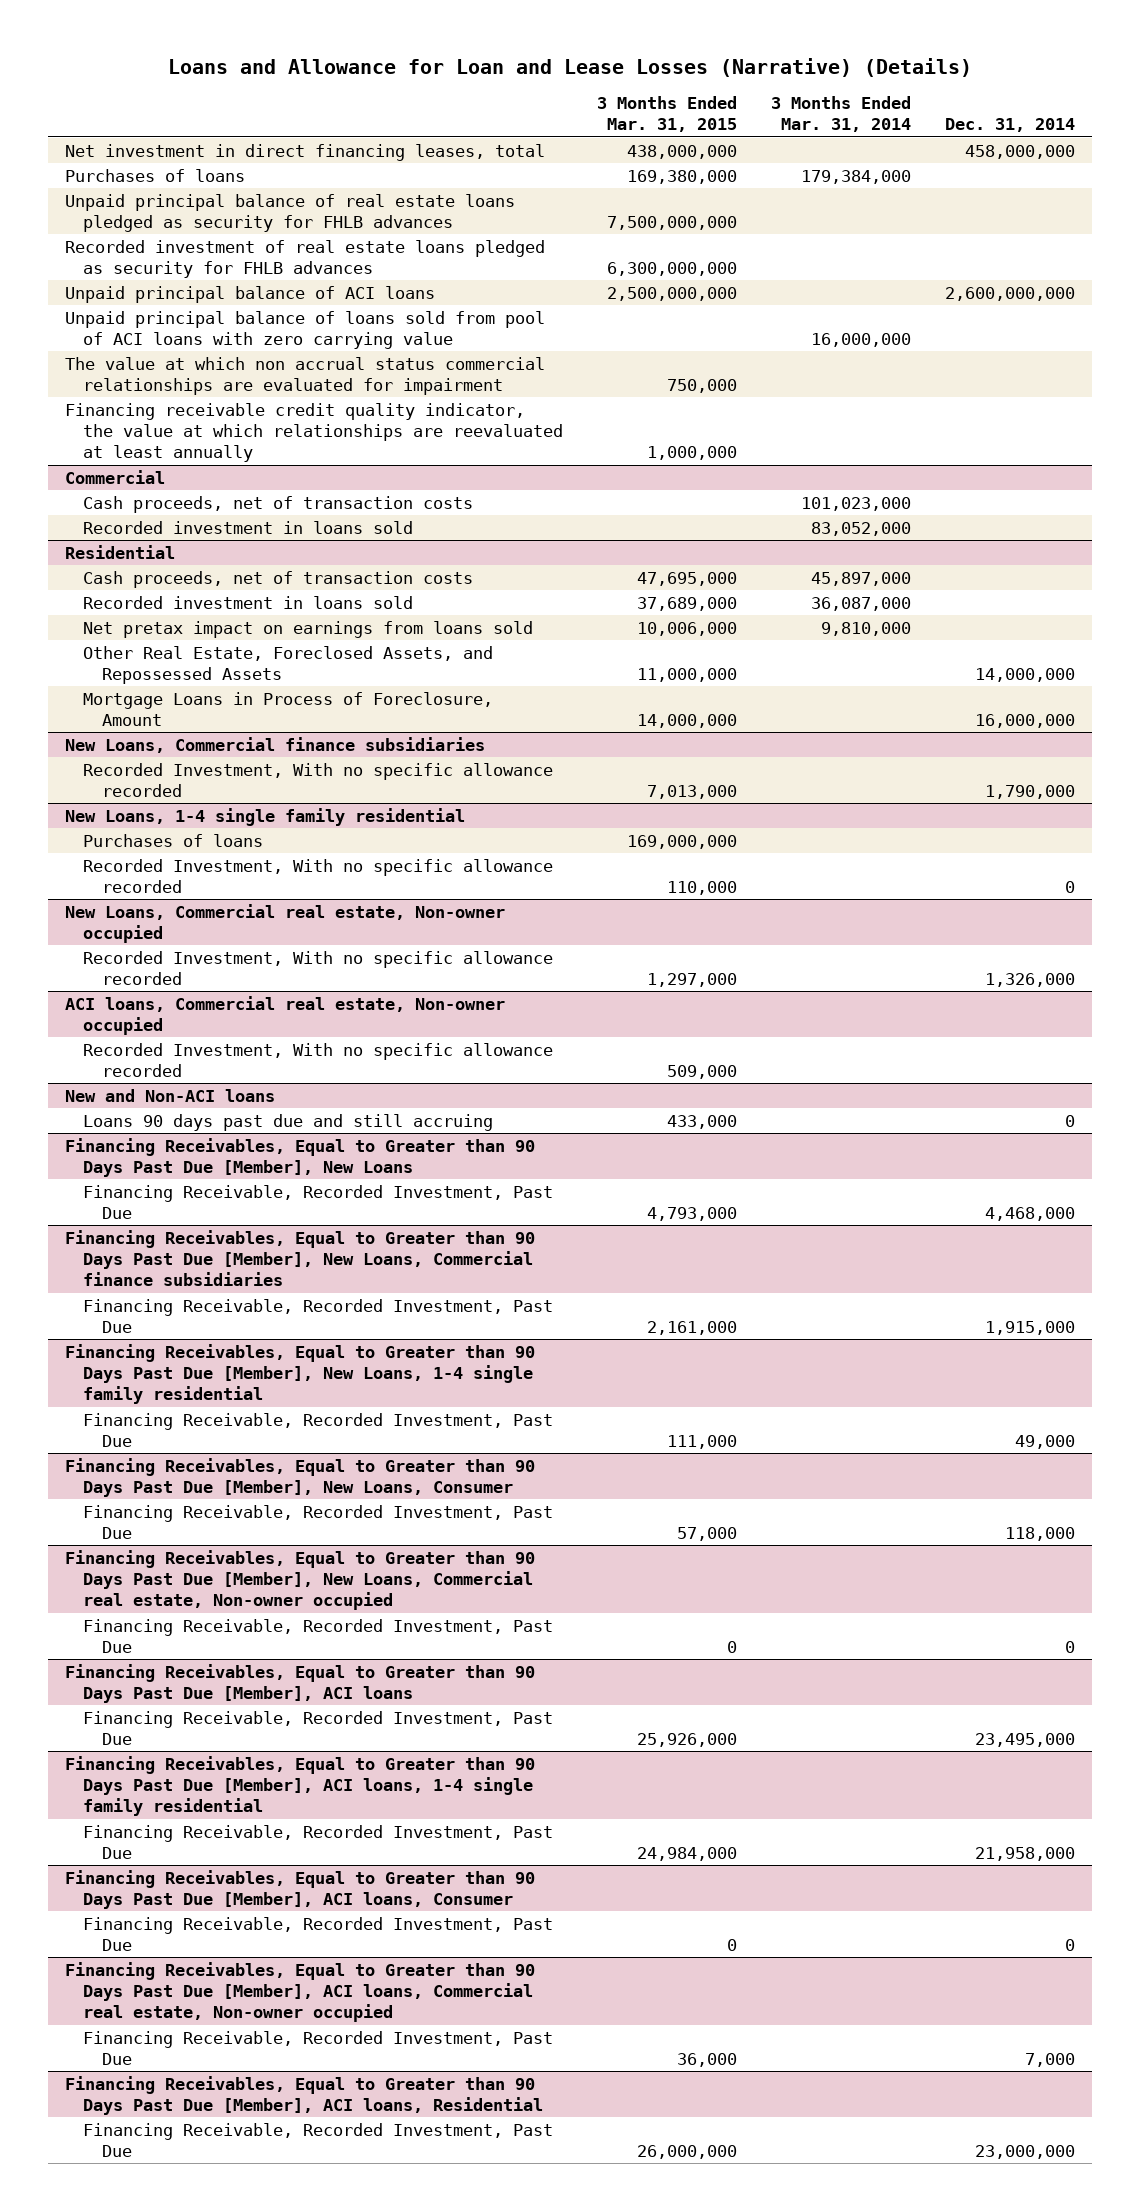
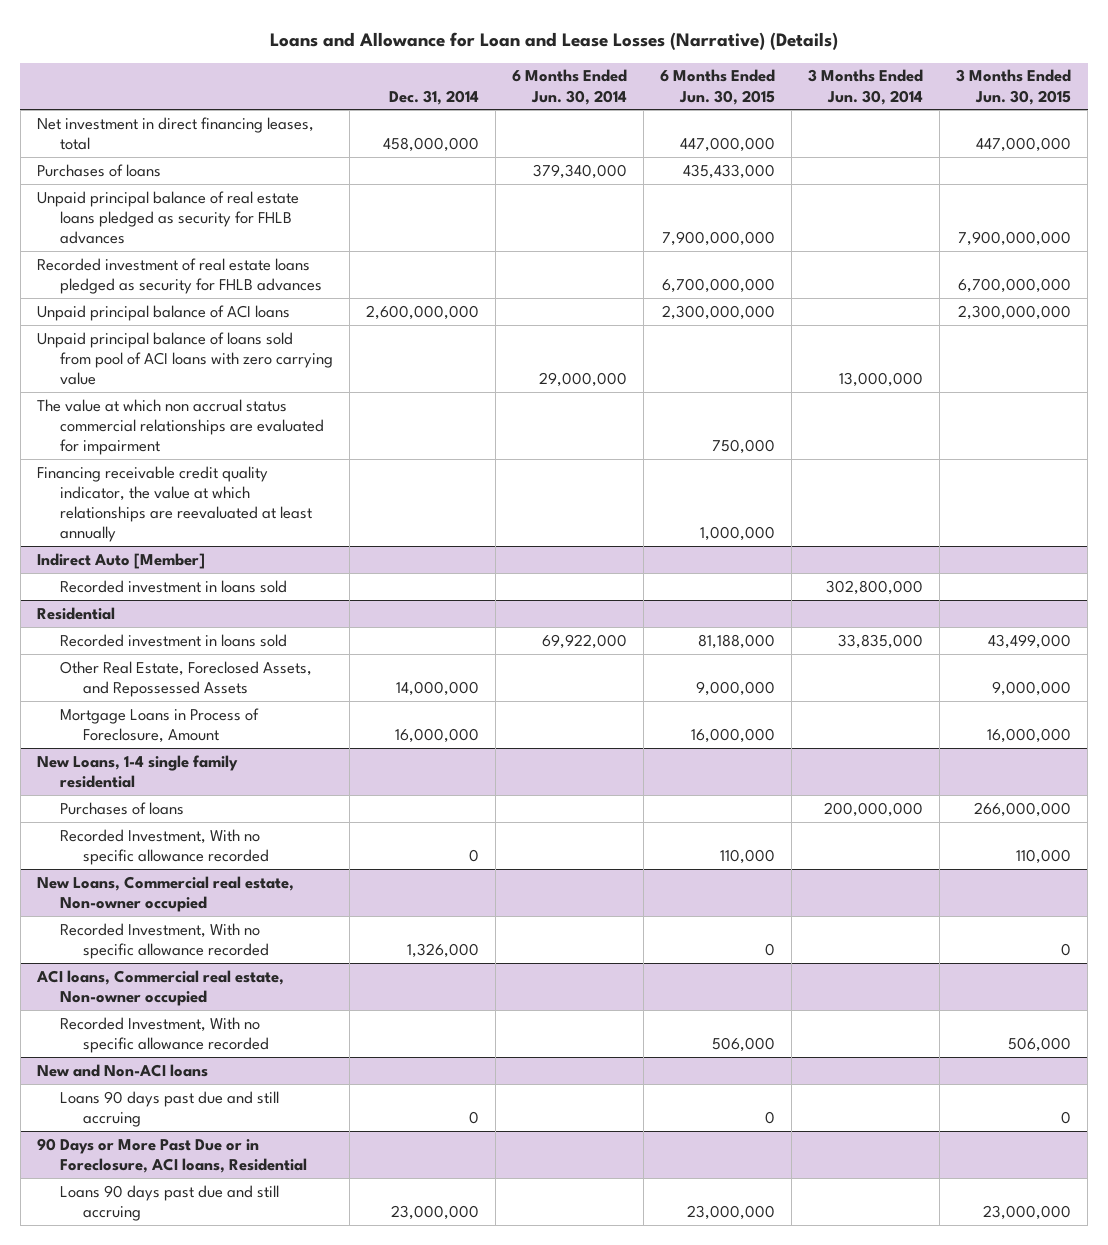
[597,96,738,133] 3 Months Ended Mar. 31, 2015 -> none
[771,96,912,133] 3 Months Ended Mar. 31, 2014 -> none
none -> [512,69,628,105] 6 Months Ended Jun. 30, 2014
none -> [660,69,776,105] 6 Months Ended Jun. 30, 2015
none -> [808,69,924,105] 3 Months Ended Jun. 30, 2014
none -> [956,69,1072,105] 3 Months Ended Jun. 30, 2015
[64,469,165,484] Commercial -> none
[83,495,474,513] Cash proceeds, net of transaction costs -> none
[83,520,414,534] Recorded investment in loans sold -> none
none -> [36,552,205,569] Indirect Auto [Member]
none -> [60,579,288,593] Recorded investment in loans sold
[83,570,474,588] Cash proceeds, net of transaction costs -> none
[83,620,534,638] Net pretax impact on earnings from loans sold -> none
[64,736,485,753] New Loans, Commercial finance subsidiaries -> none
[83,762,554,797] Recorded Investment, With no specific allowance recorded -> none
[64,1137,535,1177] Financing Receivables, Equal to Greater than 90 Days Past Due [Member], New Loans -> none
[83,1184,554,1219] Financing Receivable, Recorded Investment, Past Due -> none
[64,1229,535,1287] Financing Receivables, Equal to Greater than 90 Days Past Due [Member], New Loans, Commercial finance subsidiaries -> none
[83,1298,554,1333] Financing Receivable, Recorded Investment, Past Due -> none
[64,1343,535,1405] Financing Receivables, Equal to Greater than 90 Days Past Due [Member], New Loans, 1-4 single family residential -> none
[83,1412,554,1447] Financing Receivable, Recorded Investment, Past Due -> none
[64,1457,535,1497] Financing Receivables, Equal to Greater than 90 Days Past Due [Member], New Loans, Consumer -> none
[83,1504,554,1539] Financing Receivable, Recorded Investment, Past Due -> none
[64,1549,535,1611] Financing Receivables, Equal to Greater than 90 Days Past Due [Member], New Loans, Commercial real estate, Non-owner occupied -> none
[83,1618,554,1653] Financing Receivable, Recorded Investment, Past Due -> none
[64,1663,535,1703] Financing Receivables, Equal to Greater than 90 Days Past Due [Member], ACI loans -> none
[83,1710,554,1745] Financing Receivable, Recorded Investment, Past Due -> none
[64,1755,535,1817] Financing Receivables, Equal to Greater than 90 Days Past Due [Member], ACI loans, 1-4 single family residential -> none
[83,1824,554,1859] Financing Receivable, Recorded Investment, Past Due -> none
[64,1869,535,1909] Financing Receivables, Equal to Greater than 90 Days Past Due [Member], ACI loans, Consumer -> none
[83,1916,554,1951] Financing Receivable, Recorded Investment, Past Due -> none
[64,1961,535,2023] Financing Receivables, Equal to Greater than 90 Days Past Due [Member], ACI loans, Commercial real estate, Non-owner occupied -> none
[83,2030,554,2065] Financing Receivable, Recorded Investment, Past Due -> none
[64,2075,544,2115] Financing Receivables, Equal to Greater than 90 Days Past Due [Member], ACI loans, Residential -> none
[83,2122,554,2157] Financing Receivable, Recorded Investment, Past Due -> none
none -> [36,1137,308,1173] 90 Days or More Past Due or in Foreclosure, ACI loans, Residential
none -> [60,1184,280,1221] Loans 90 days past due and still accruing

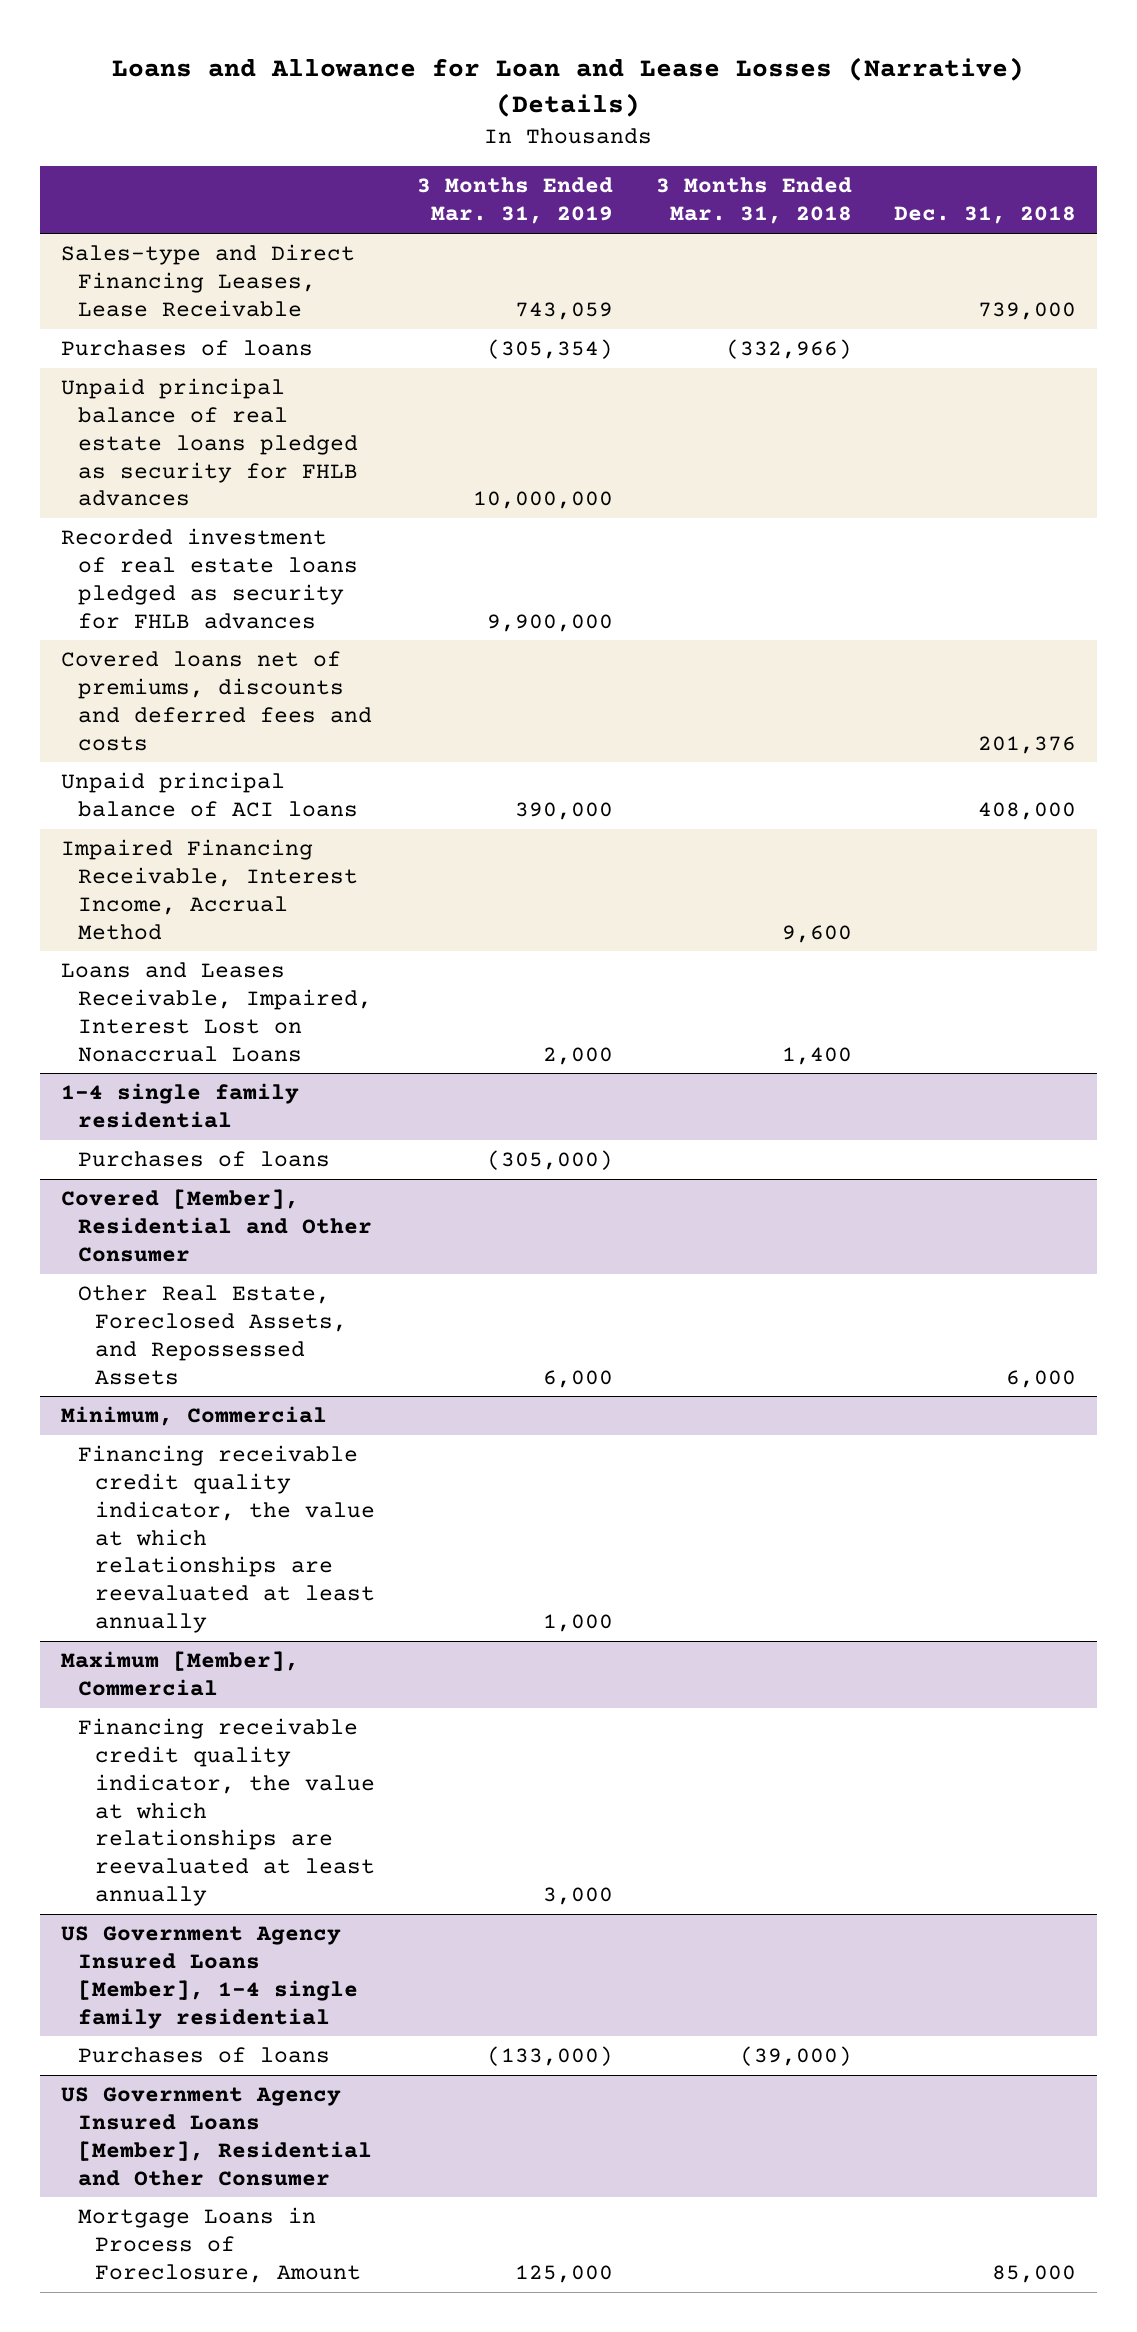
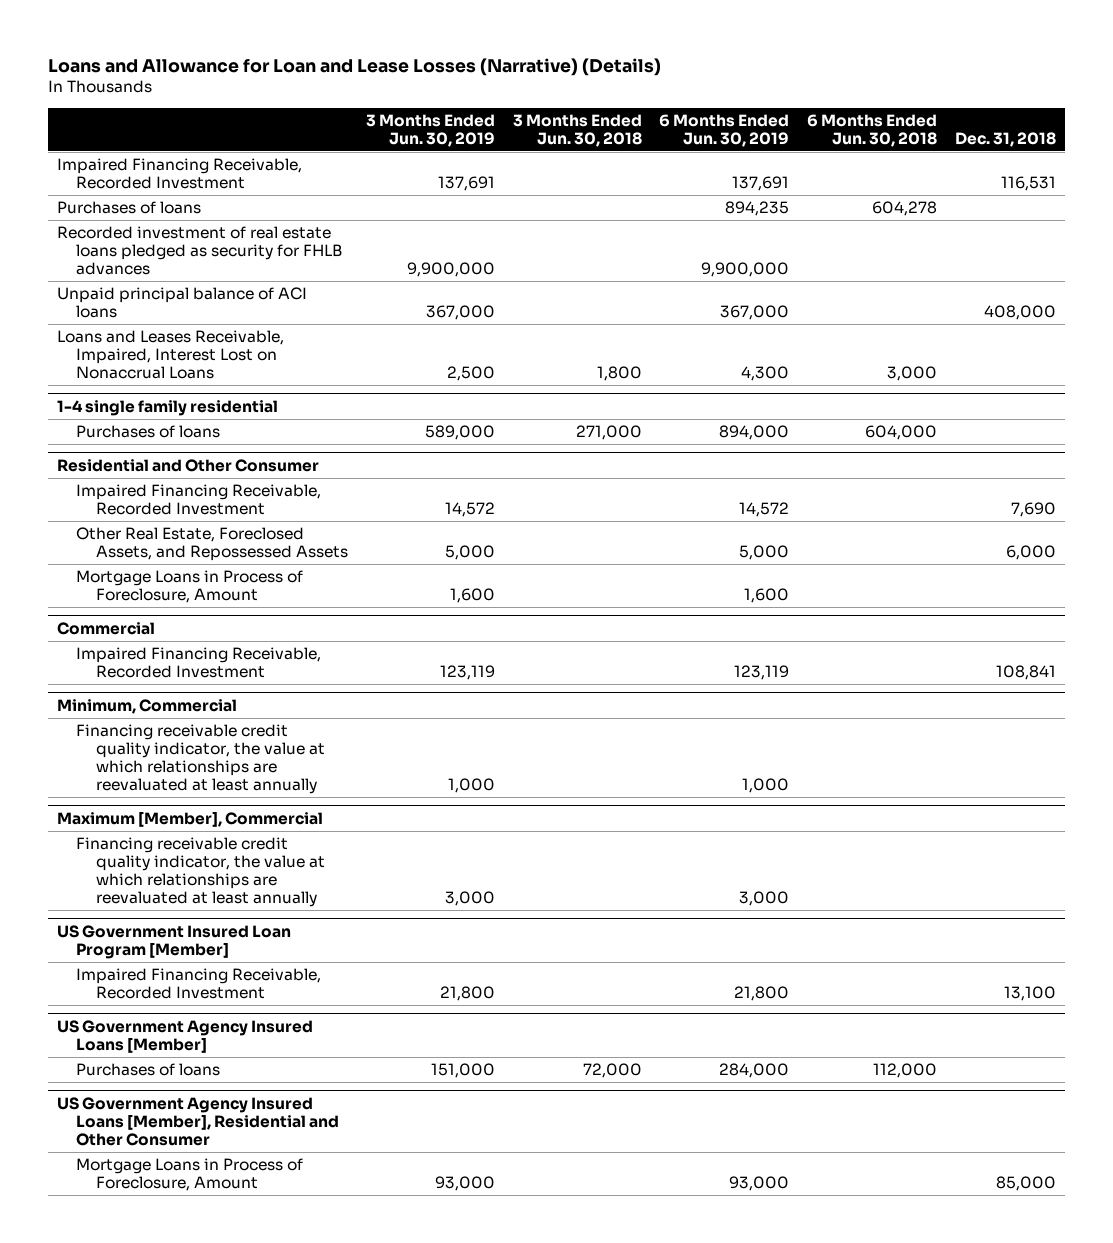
[417,177,614,225] 3 Months Ended Mar. 31, 2019 -> none
[655,177,852,225] 3 Months Ended Mar. 31, 2018 -> none
none -> [365,113,495,147] 3 Months Ended Jun. 30, 2019
none -> [512,113,642,147] 3 Months Ended Jun. 30, 2018
none -> [659,113,790,147] 6 Months Ended Jun. 30, 2019
none -> [807,113,938,147] 6 Months Ended Jun. 30, 2018
[61,244,356,317] Sales-type and Direct Financing Leases, Lease Receivable -> none
none -> [56,158,302,190] Impaired Financing Receivable, Recorded Investment
[61,378,359,507] Unpaid principal balance of real estate loans pledged as security for FHLB advances -> none
[61,651,373,751] Covered loans net of premiums, discounts and deferred fees and costs -> none
[61,839,359,940] Impaired Financing Receivable, Interest Income, Accrual Method -> none
[61,1189,373,1262] Covered [Member], Residential and Other Consumer -> [56,459,319,473] Residential and Other Consumer
none -> [76,484,322,516] Impaired Financing Receivable, Recorded Investment
none -> [76,570,304,604] Mortgage Loans in Process of Foreclosure, Amount
none -> [56,622,155,636] Commercial
none -> [76,647,322,679] Impaired Financing Receivable, Recorded Investment
none -> [56,925,291,959] US Government Insured Loan Program [Member]
none -> [76,968,322,1000] Impaired Financing Receivable, Recorded Investment
[61,1926,359,2029] US Government Agency Insured Loans [Member], 1-4 single family residential -> [56,1020,313,1053] US Government Agency Insured Loans [Member]

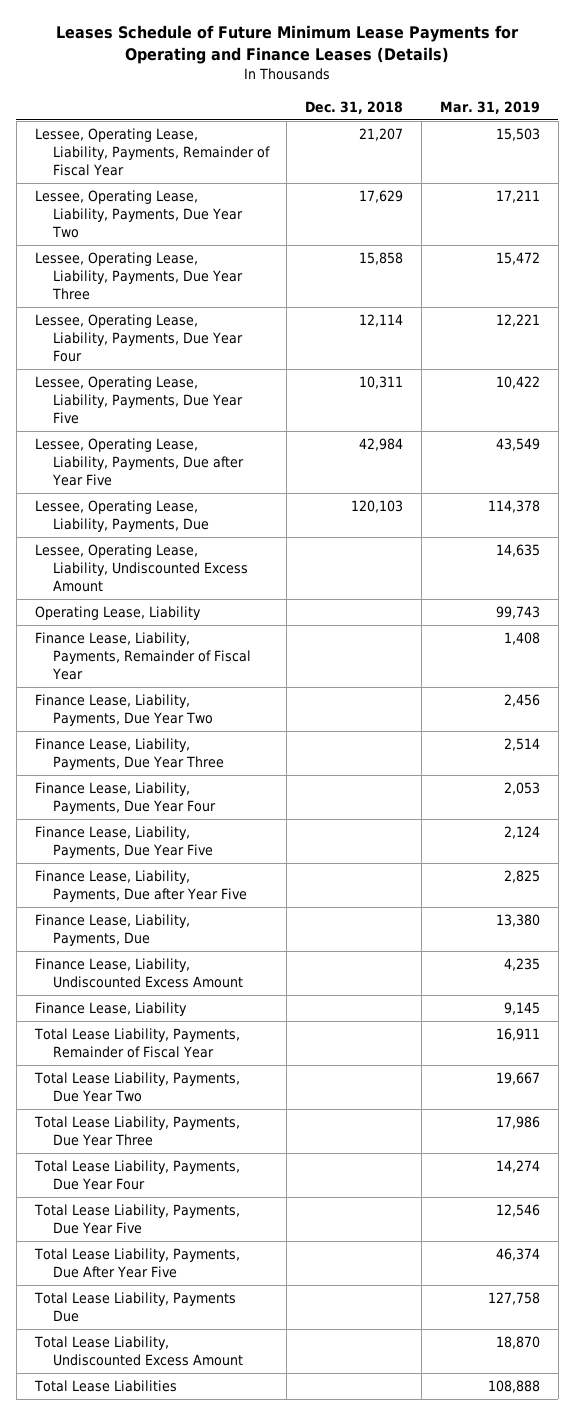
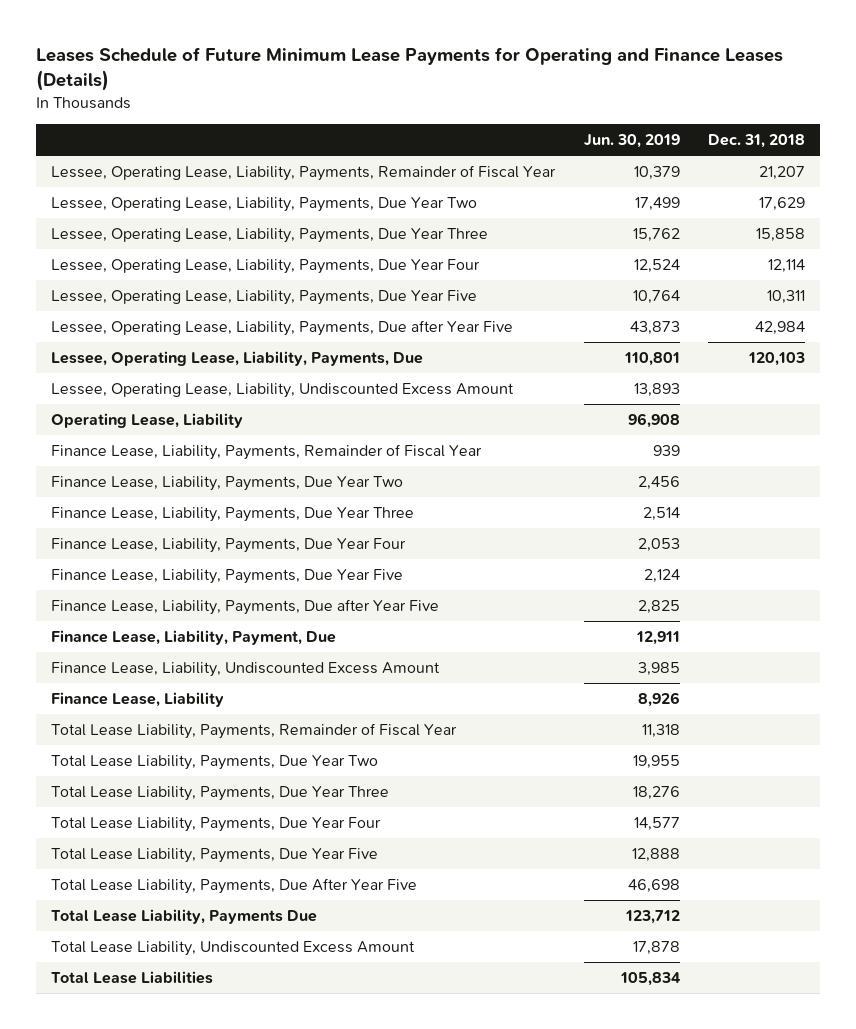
[440,100,541,114] Mar. 31, 2019 -> none
none -> [583,134,680,149] Jun. 30, 2019
[34,914,190,947] Finance Lease, Liability, Payments, Due -> [50,630,336,646] Finance Lease, Liability, Payment, Due

